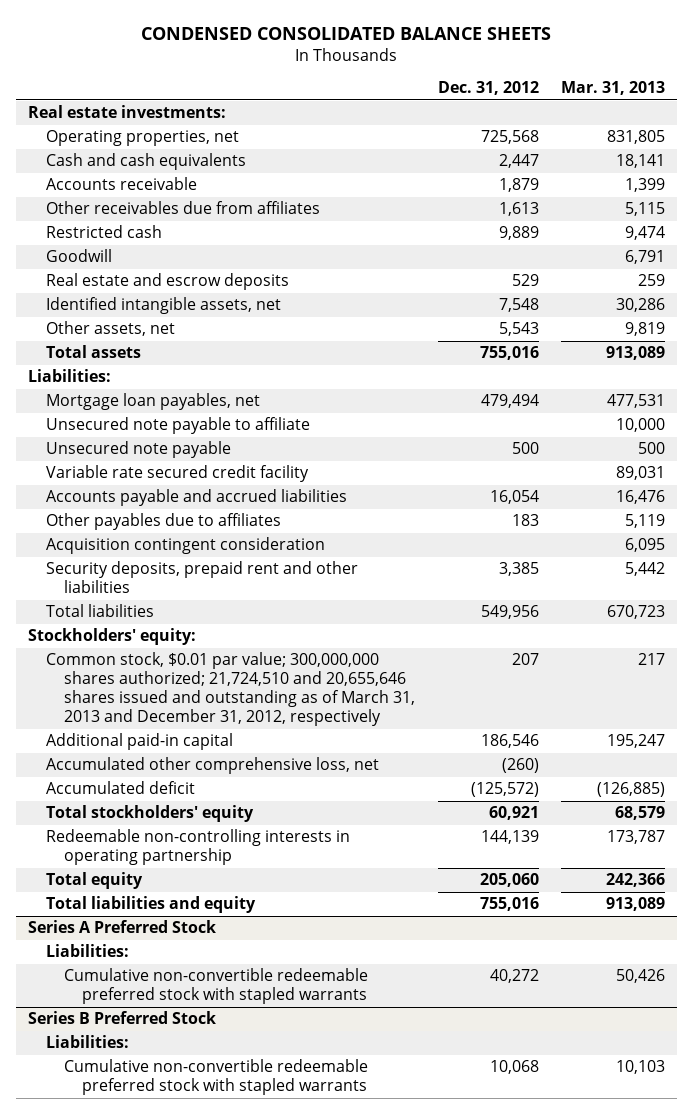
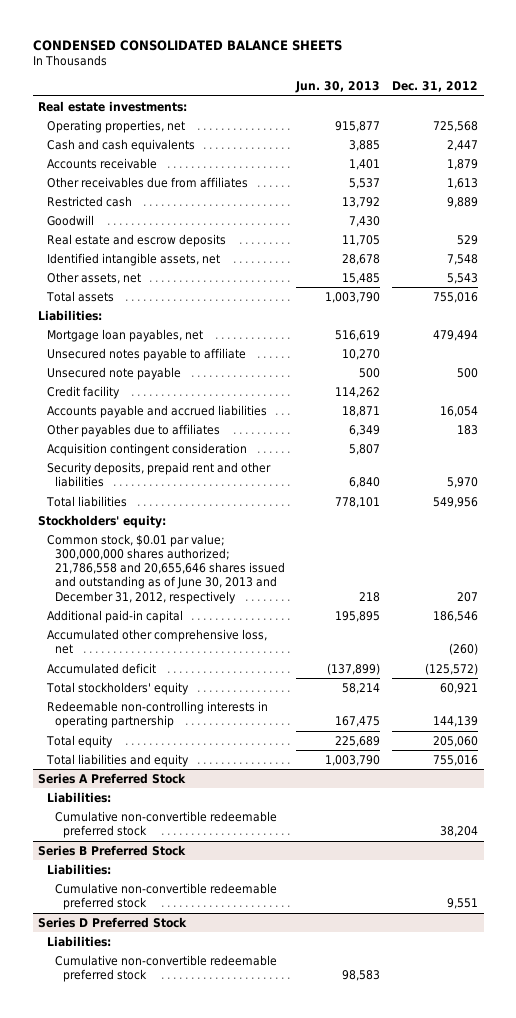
[561,81,666,96] Mar. 31, 2013 -> none
none -> [295,81,381,94] Jun. 30, 2013
[45,417,310,435] Unsecured note payable to affiliate -> [46,347,246,361] Unsecured notes payable to affiliate
[45,465,309,483] Variable rate secured credit facility -> none
none -> [46,385,120,399] Credit facility
[498,562,539,577] 3,385 -> [446,477,478,489] 5,970
[45,652,416,727] Common stock, $0.01 par value; 300,000,000 shares authorized; 21,724,510 and 20,655,646 shares issued and outstanding as of March 31, 2013 and December 31, 2012, respectively -> [46,533,285,604] Common stock, $0.01 par value; 300,000,000 shares authorized; 21,786,558 and 20,655,646 shares issued and outstanding as of June 30, 2013 and December 31, 2012, respectively
[64,968,369,1005] Cumulative non-convertible redeemable preferred stock with stapled warrants -> [54,810,277,839] Cumulative non-convertible redeemable preferred stock
[489,969,539,984] 40,272 -> [439,826,478,838] 38,204
[64,1059,369,1096] Cumulative non-convertible redeemable preferred stock with stapled warrants -> [54,882,277,911] Cumulative non-convertible redeemable preferred stock
[489,1060,539,1075] 10,068 -> [446,898,478,910] 9,551
none -> [38,916,188,928] Series D Preferred Stock
none -> [46,935,111,947] Liabilities:
none -> [54,954,277,983] Cumulative non-convertible redeemable preferred stock

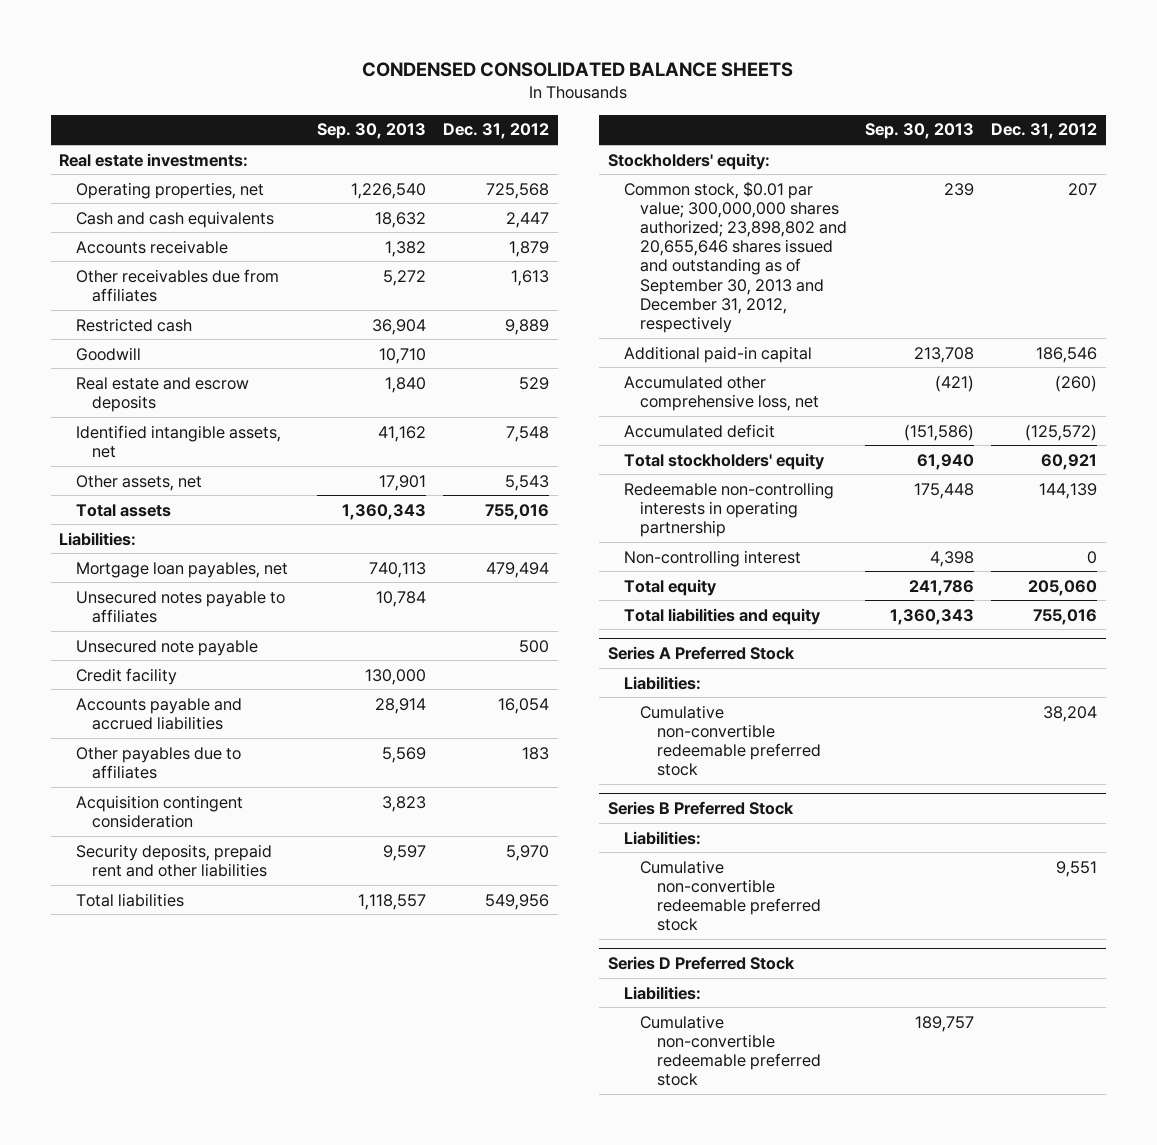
[295,81,381,94] Jun. 30, 2013 -> none
none -> [316,123,426,140] Sep. 30, 2013
[46,347,246,361] Unsecured notes payable to affiliate -> [75,590,285,623] Unsecured notes payable to affiliates
[46,533,285,604] Common stock, $0.01 par value; 300,000,000 shares authorized; 21,786,558 and 20,655,646 shares issued and outstanding as of June 30, 2013 and December 31, 2012, respectively -> [624,180,848,334] Common stock, $0.01 par value; 300,000,000 shares authorized; 23,898,802 and 20,655,646 shares issued and outstanding as of September 30, 2013 and December 31, 2012, respectively
none -> [624,549,802,567] Non-controlling interest

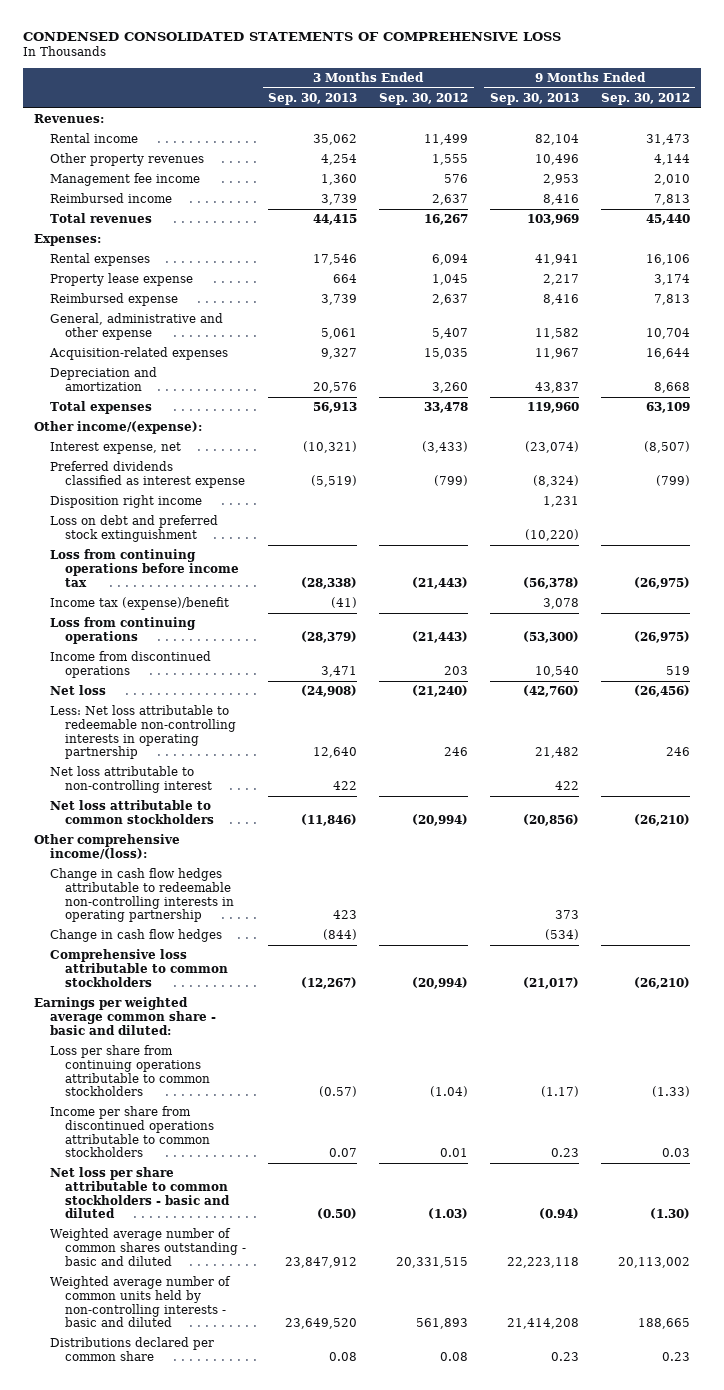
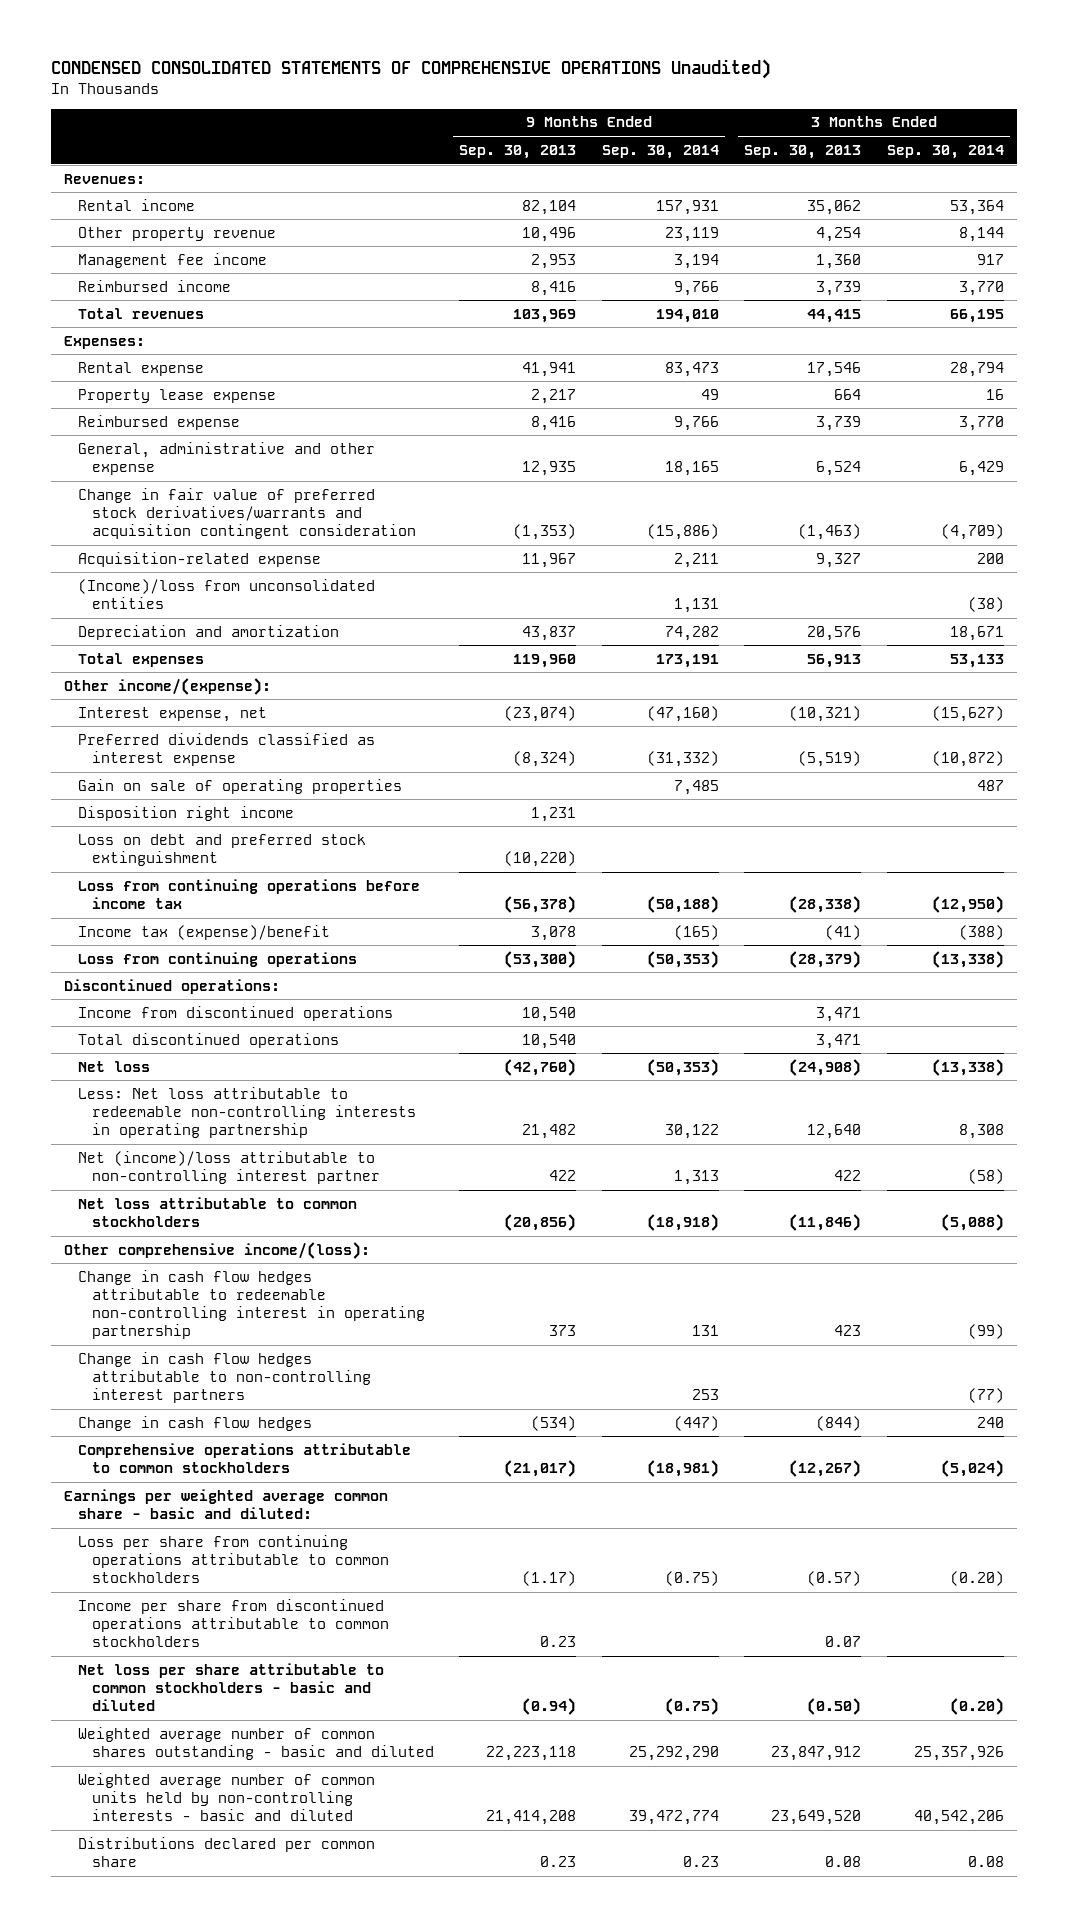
[23,32,562,42] CONDENSED CONSOLIDATED STATEMENTS OF COMPREHENSIVE LOSS -> [50,58,771,79] CONDENSED CONSOLIDATED STATEMENTS OF COMPREHENSIVE OPERATIONS Unaudited)
[379,92,469,105] Sep. 30, 2012 -> none
[600,92,690,105] Sep. 30, 2012 -> none
none -> [601,144,719,159] Sep. 30, 2014
none -> [886,144,1004,159] Sep. 30, 2014
[49,153,204,167] Other property revenues -> [77,226,276,241] Other property revenue
[49,253,150,267] Rental expenses -> [77,361,204,376] Rental expense
[321,327,358,339] 5,061 -> [816,461,862,477] 6,524
[534,327,579,339] 11,582 -> [522,461,577,477] 12,935
none -> [77,487,416,540] Change in fair value of preferred stock derivatives/warrants and acquisition contingent consideration
[48,347,228,361] Acquisition-related expenses -> [77,551,321,567] Acquisition-related expense
none -> [77,578,375,610] (Income)/loss from unconsolidated entities
none -> [77,778,402,794] Gain on sale of operating properties
none -> [63,978,280,994] Discontinued operations:
none -> [77,1032,339,1048] Total discontinued operations
[49,766,213,793] Net loss attributable to non-controlling interest -> [77,1150,380,1185] Net (income)/loss attributable to non-controlling interest partner
[49,868,235,923] Change in cash flow hedges attributable to redeemable non-controlling interests in operating partnership -> [77,1269,425,1340] Change in cash flow hedges attributable to redeemable non-controlling interest in operating partnership
none -> [77,1351,371,1404] Change in cash flow hedges attributable to non-controlling interest partners
[49,949,229,987] Comprehensive loss attributable to common stockholders -> [77,1442,411,1474] Comprehensive operations attributable to common stockholders

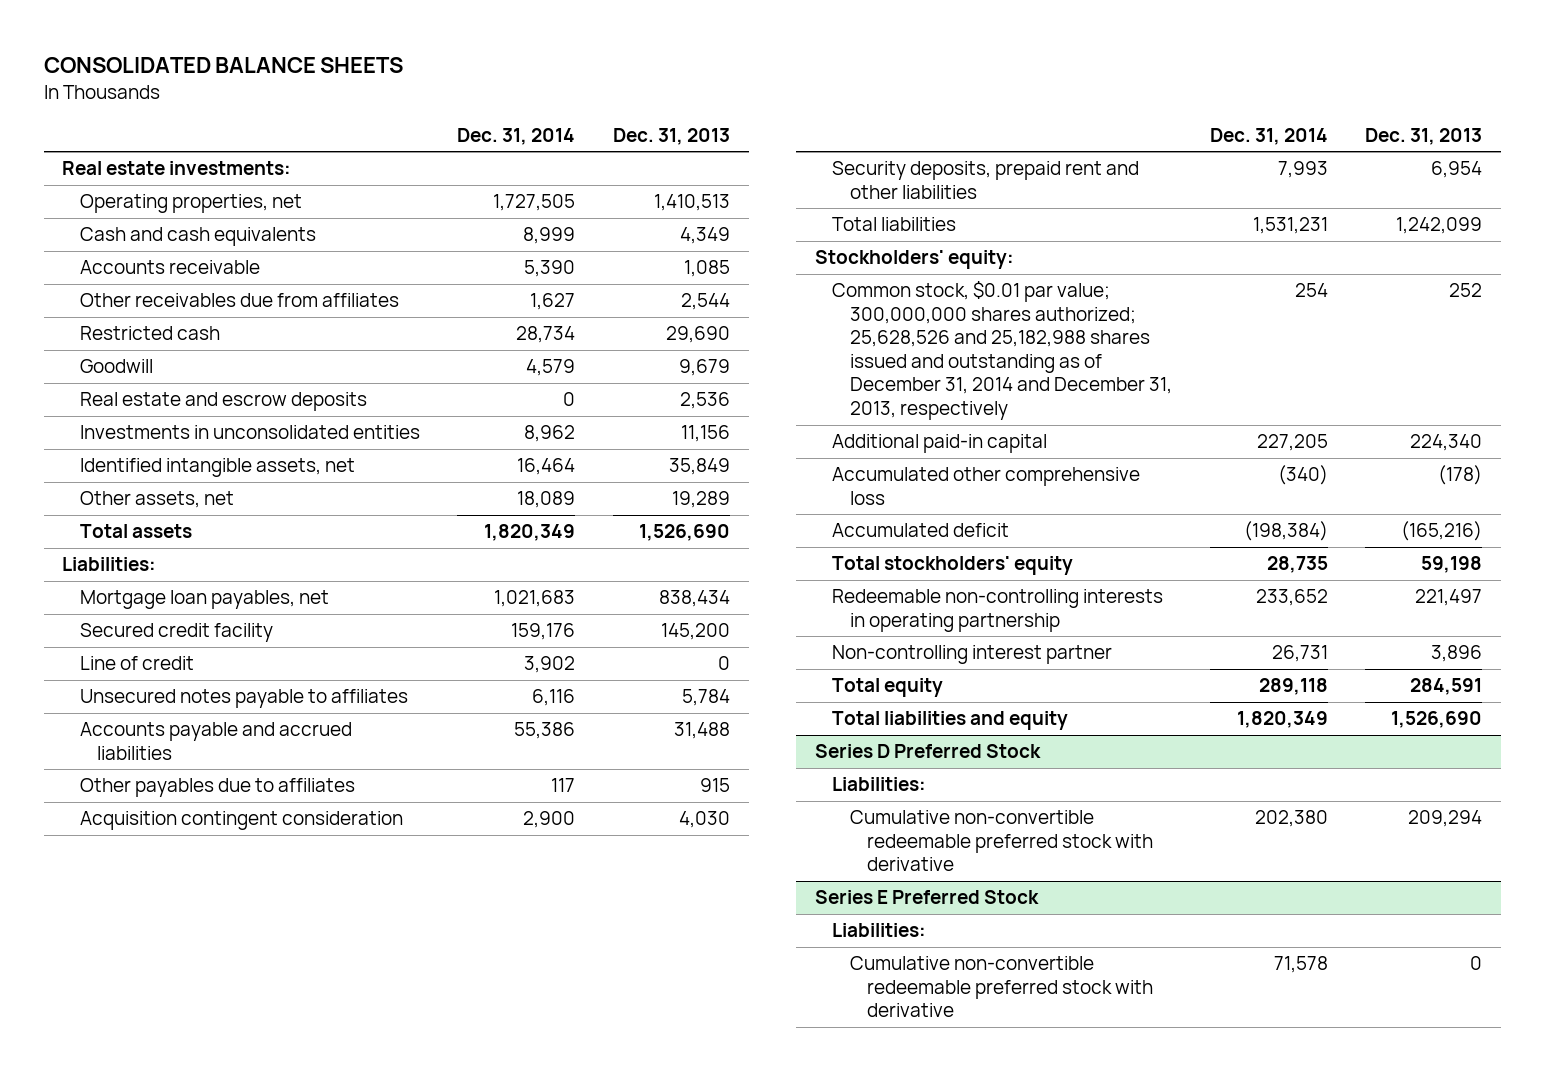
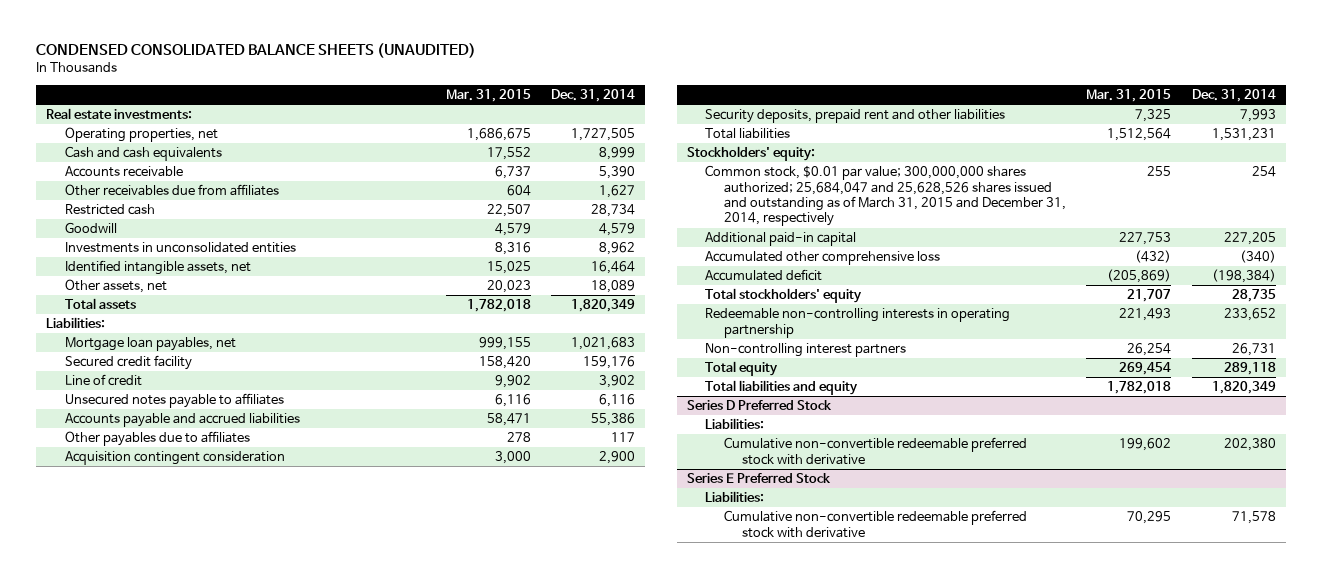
[43,57,403,74] CONSOLIDATED BALANCE SHEETS -> [36,43,477,59] CONDENSED CONSOLIDATED BALANCE SHEETS (UNAUDITED)
[612,127,730,145] Dec. 31, 2013 -> none
none -> [445,88,531,102] Mar. 31, 2015
[79,392,367,412] Real estate and escrow deposits -> none
[832,281,1172,421] Common stock, $0.01 par value; 300,000,000 shares authorized; 25,628,526 and 25,182,988 shares issued and outstanding as of December 31, 2014 and December 31, 2013, respectively -> [705,165,1066,227] Common stock, $0.01 par value; 300,000,000 shares authorized; 25,684,047 and 25,628,526 shares issued and outstanding as of March 31, 2015 and December 31, 2014, respectively
[832,645,1113,665] Non-controlling interest partner -> [705,343,907,358] Non-controlling interest partners

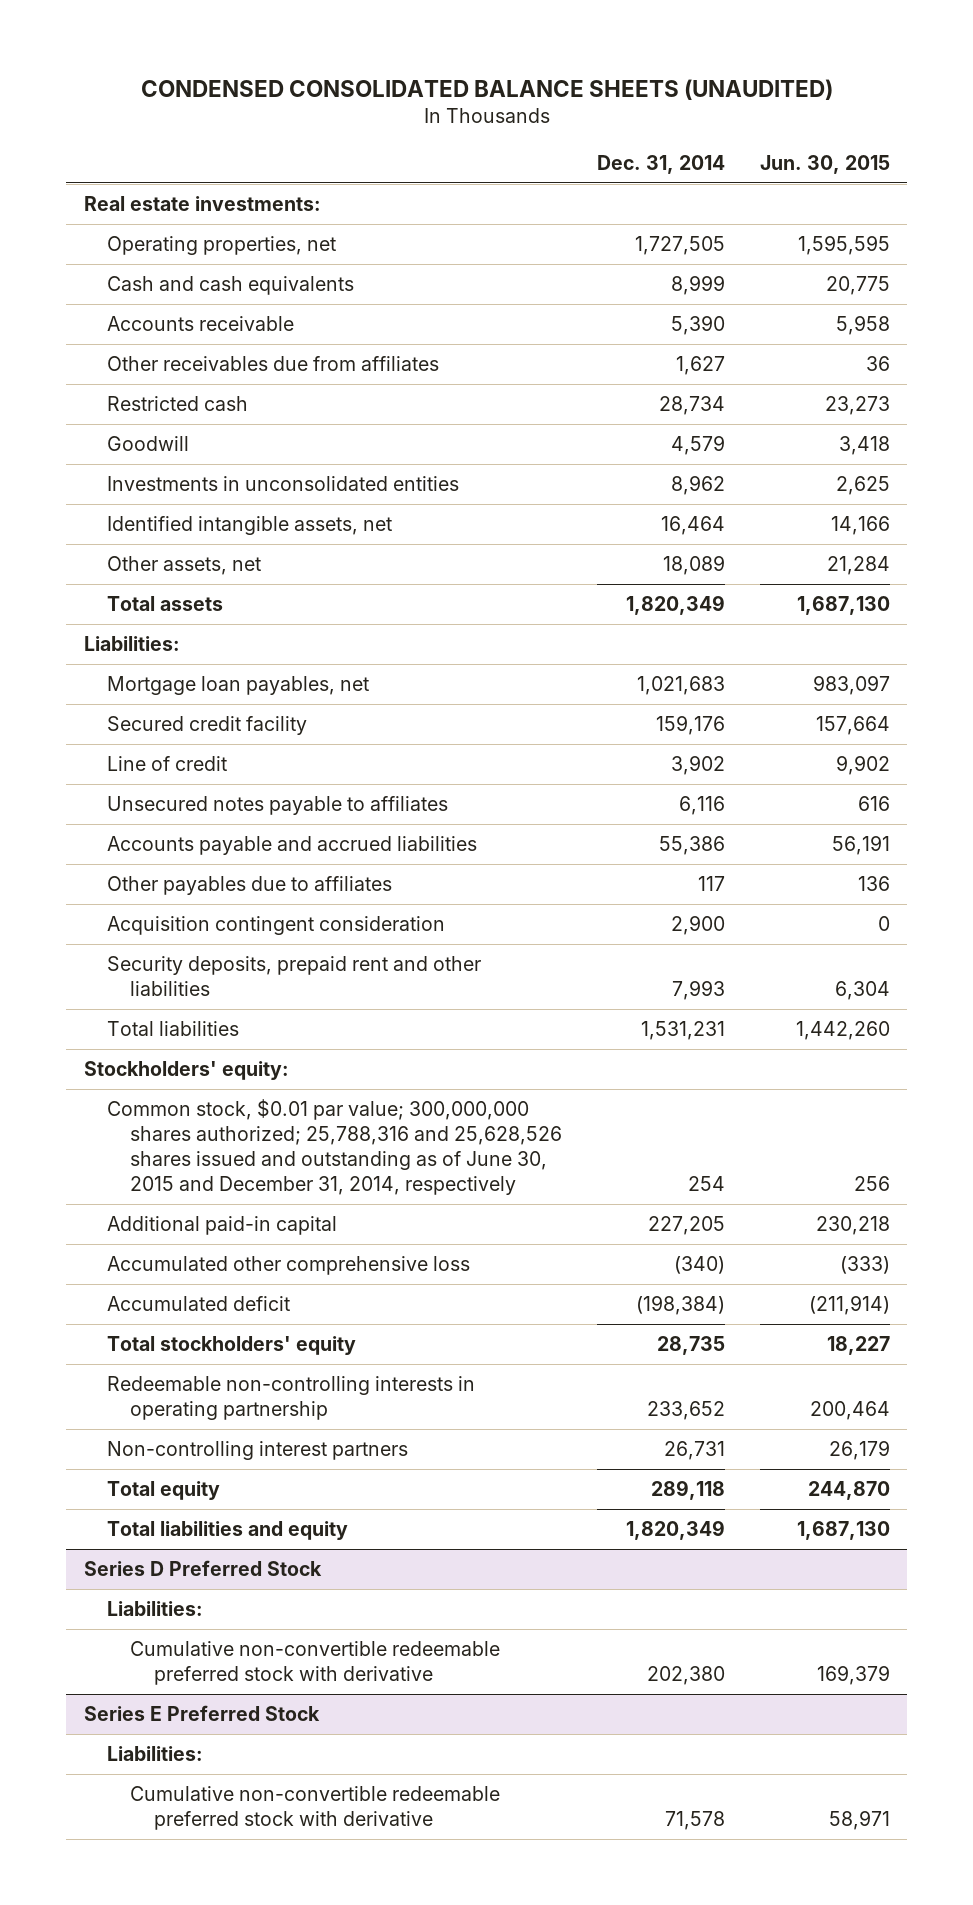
[445,88,531,102] Mar. 31, 2015 -> none
none -> [759,155,890,175] Jun. 30, 2015
[705,165,1066,227] Common stock, $0.01 par value; 300,000,000 shares authorized; 25,684,047 and 25,628,526 shares issued and outstanding as of March 31, 2015 and December 31, 2014, respectively -> [107,1099,563,1196] Common stock, $0.01 par value; 300,000,000 shares authorized; 25,788,316 and 25,628,526 shares issued and outstanding as of June 30, 2015 and December 31, 2014, respectively

